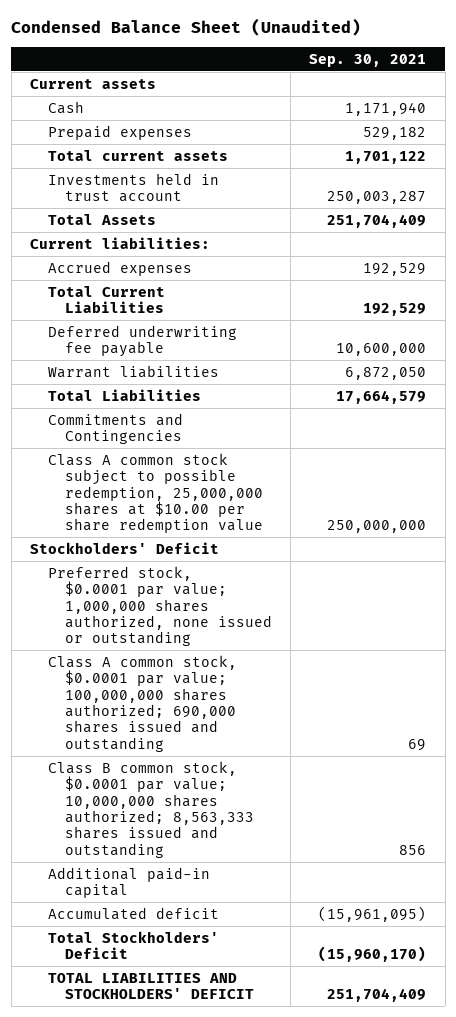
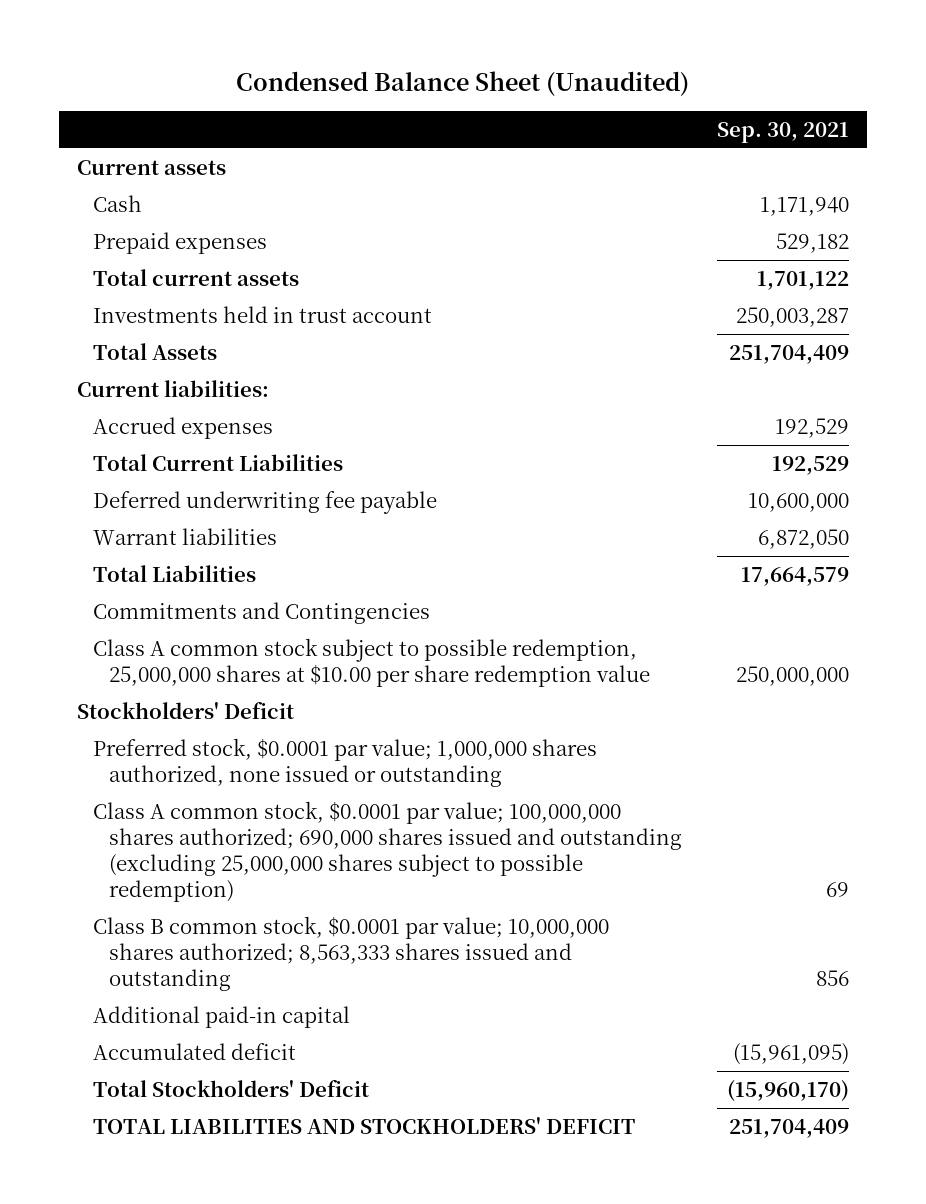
[47,654,237,752] Class A common stock, $0.0001 par value; 100,000,000 shares authorized; 690,000 shares issued and outstanding -> [92,800,682,903] Class A common stock, $0.0001 par value; 100,000,000 shares authorized; 690,000 shares issued and outstanding (excluding 25,000,000 shares subject to possible redemption)

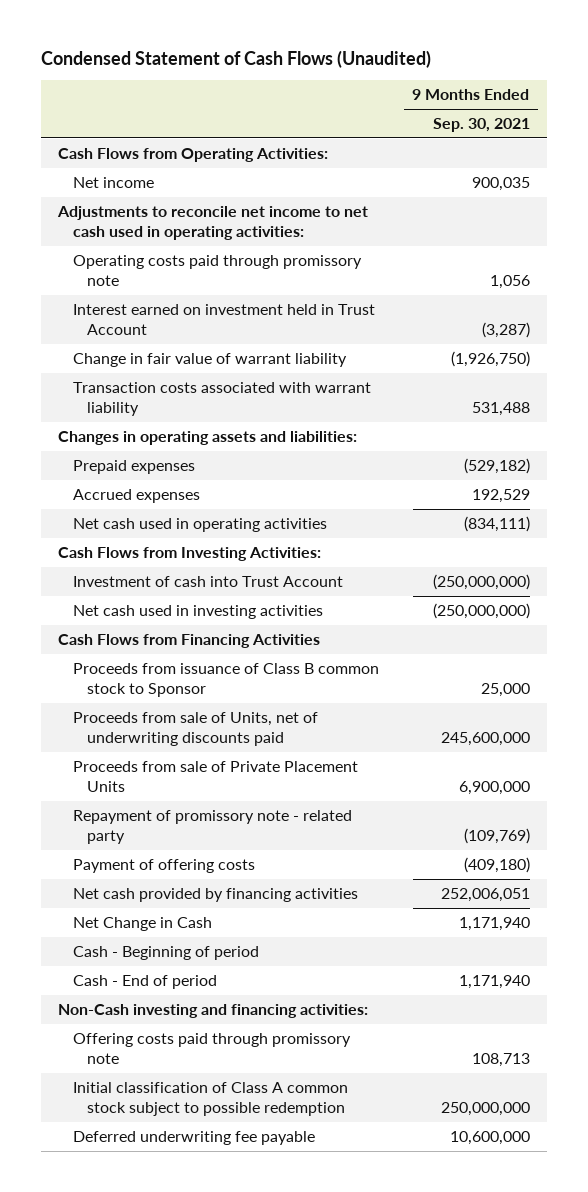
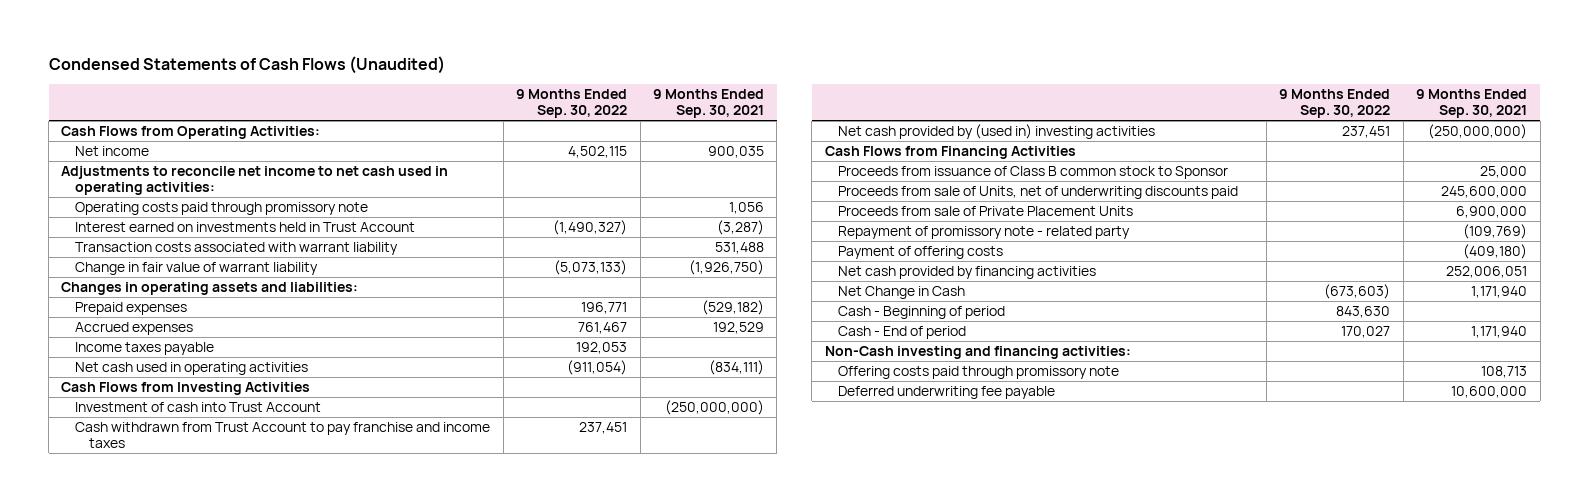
[41,49,432,68] Condensed Statement of Cash Flows (Unaudited) -> [48,56,445,75] Condensed Statements of Cash Flows (Unaudited)
none -> [516,89,628,119] 9 Months Ended Sep. 30, 2022
[72,303,375,335] Interest earned on investment held in Trust Account -> [75,222,416,233] Interest earned on investments held in Trust Account
[72,352,347,367] Change in fair value of warrant liability -> [75,262,319,276] Change in fair value of warrant liability
none -> [75,342,215,356] Income taxes payable
[58,546,322,561] Cash Flows from Investing Activities: -> [61,382,311,396] Cash Flows from Investing Activities
none -> [75,422,491,449] Cash withdrawn from Trust Account to pay franchise and income taxes
[72,604,323,619] Net cash used in investing activities -> [838,124,1156,140] Net cash provided by (used in) investing activities
[72,1081,348,1116] Initial classification of Class A common stock subject to possible redemption -> none

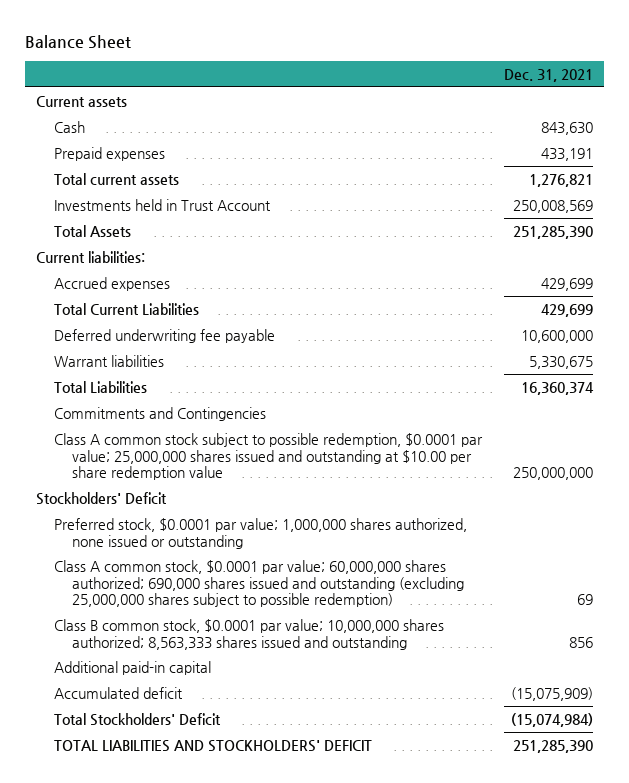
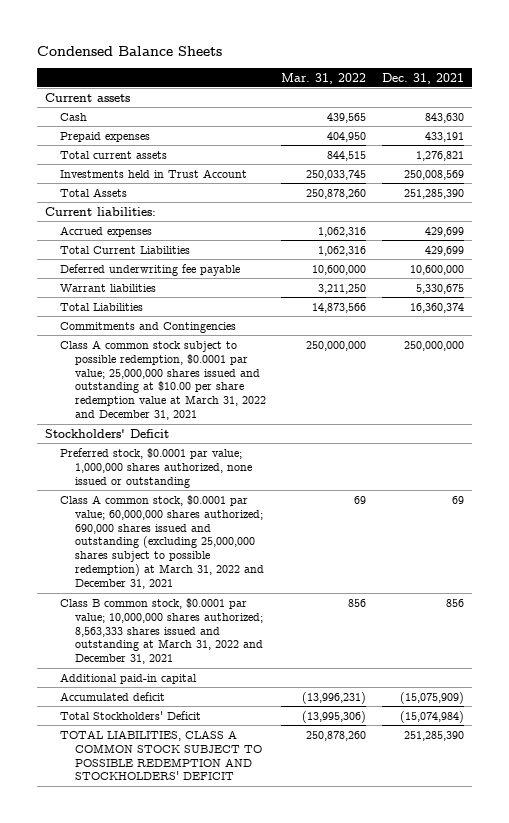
[25,35,132,50] Balance Sheet -> [37,45,223,56] Condensed Balance Sheets
none -> [281,72,367,84] Mar. 31, 2022
[54,432,484,481] Class A common stock subject to possible redemption, $0.0001 par value; 25,000,000 shares issued and outstanding at $10.00 per share redemption value -> [59,339,266,421] Class A common stock subject to possible redemption, $0.0001 par value; 25,000,000 shares issued and outstanding at $10.00 per share redemption value at March 31, 2022 and December 31, 2021
[54,559,465,608] Class A common stock, $0.0001 par value; 60,000,000 shares authorized; 690,000 shares issued and outstanding (excluding 25,000,000 shares subject to possible redemption) -> [59,494,264,590] Class A common stock, $0.0001 par value; 60,000,000 shares authorized; 690,000 shares issued and outstanding (excluding 25,000,000 shares subject to possible redemption) at March 31, 2022 and December 31, 2021
[54,618,445,650] Class B common stock, $0.0001 par value; 10,000,000 shares authorized; 8,563,333 shares issued and outstanding -> [59,597,263,665] Class B common stock, $0.0001 par value; 10,000,000 shares authorized; 8,563,333 shares issued and outstanding at March 31, 2022 and December 31, 2021
[54,739,373,752] TOTAL LIABILITIES AND STOCKHOLDERS' DEFICIT -> [59,729,262,781] TOTAL LIABILITIES, CLASS A COMMON STOCK SUBJECT TO POSSIBLE REDEMPTION AND STOCKHOLDERS' DEFICIT

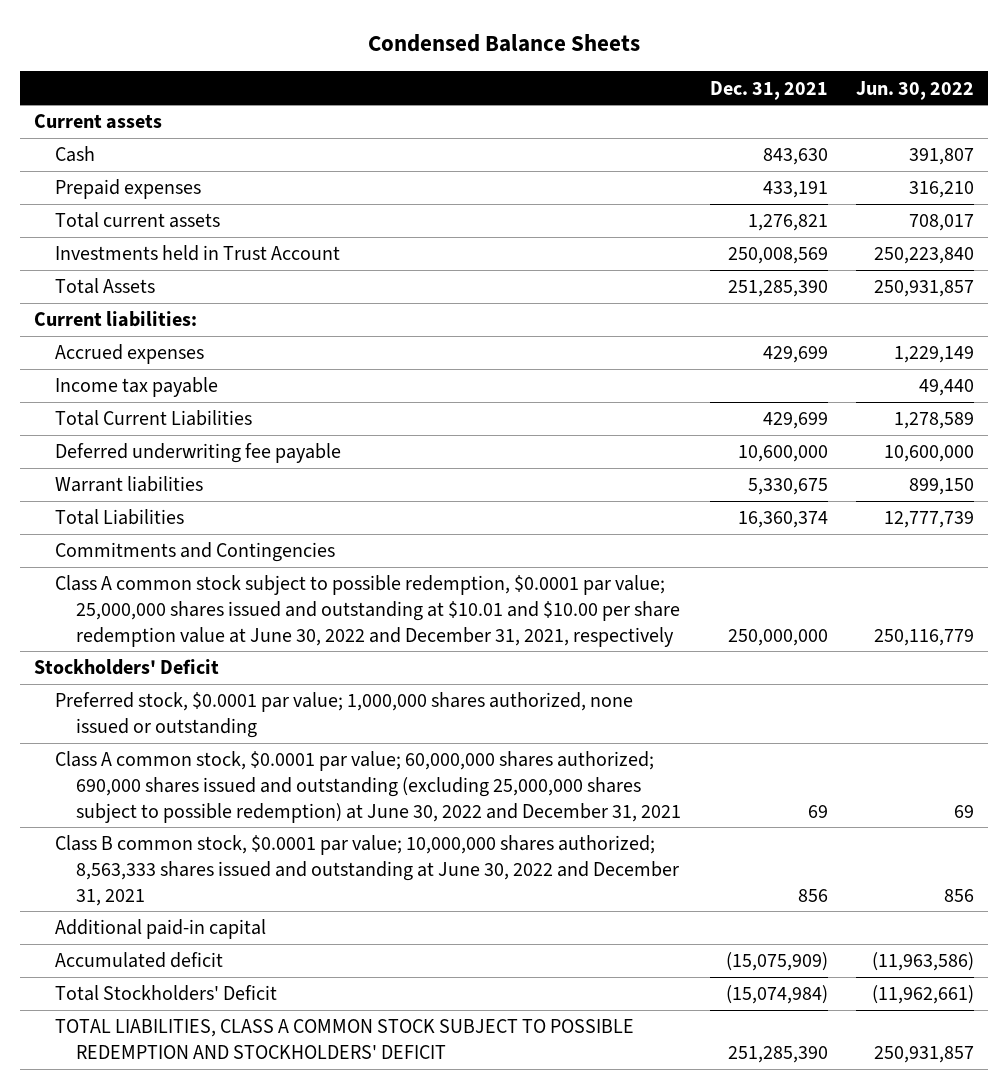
[281,72,367,84] Mar. 31, 2022 -> none
none -> [856,80,975,100] Jun. 30, 2022
none -> [55,377,219,398] Income tax payable
[59,339,266,421] Class A common stock subject to possible redemption, $0.0001 par value; 25,000,000 shares issued and outstanding at $10.00 per share redemption value at March 31, 2022 and December 31, 2021 -> [55,575,681,647] Class A common stock subject to possible redemption, $0.0001 par value; 25,000,000 shares issued and outstanding at $10.01 and $10.00 per share redemption value at June 30, 2022 and December 31, 2021, respectively
[59,494,264,590] Class A common stock, $0.0001 par value; 60,000,000 shares authorized; 690,000 shares issued and outstanding (excluding 25,000,000 shares subject to possible redemption) at March 31, 2022 and December 31, 2021 -> [55,751,682,823] Class A common stock, $0.0001 par value; 60,000,000 shares authorized; 690,000 shares issued and outstanding (excluding 25,000,000 shares subject to possible redemption) at June 30, 2022 and December 31, 2021
[59,597,263,665] Class B common stock, $0.0001 par value; 10,000,000 shares authorized; 8,563,333 shares issued and outstanding at March 31, 2022 and December 31, 2021 -> [55,835,680,906] Class B common stock, $0.0001 par value; 10,000,000 shares authorized; 8,563,333 shares issued and outstanding at June 30, 2022 and December 31, 2021

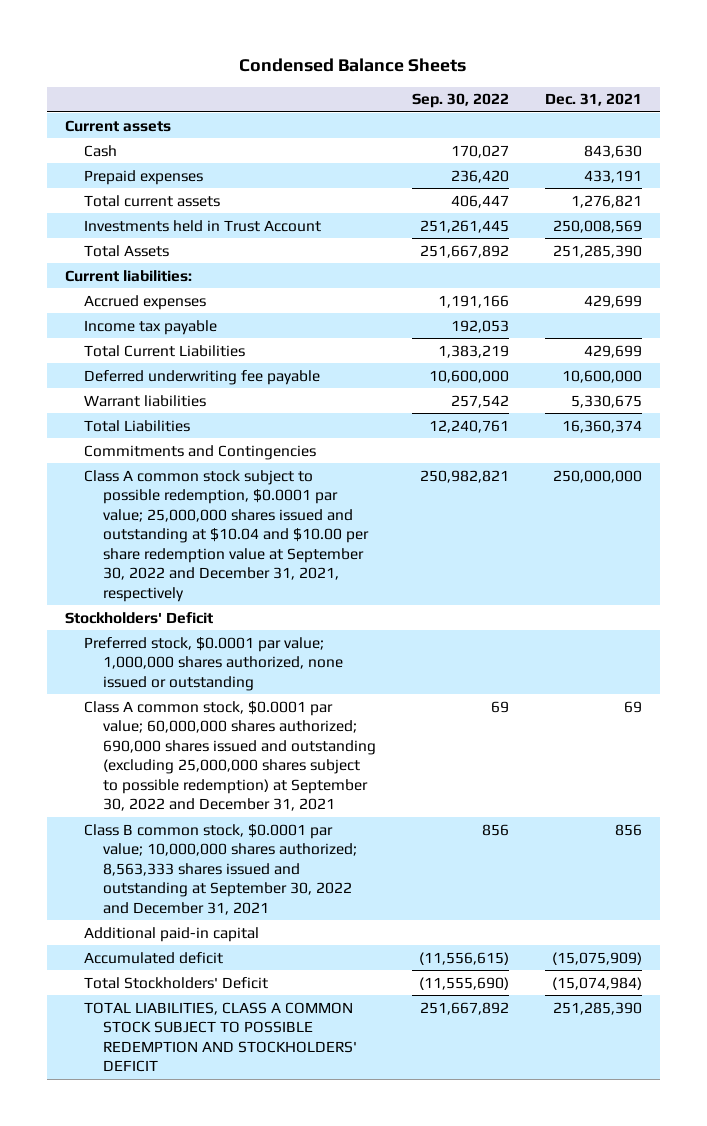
[856,80,975,100] Jun. 30, 2022 -> none
none -> [411,93,509,109] Sep. 30, 2022
[55,575,681,647] Class A common stock subject to possible redemption, $0.0001 par value; 25,000,000 shares issued and outstanding at $10.01 and $10.00 per share redemption value at June 30, 2022 and December 31, 2021, respectively -> [83,469,369,602] Class A common stock subject to possible redemption, $0.0001 par value; 25,000,000 shares issued and outstanding at $10.04 and $10.00 per share redemption value at September 30, 2022 and December 31, 2021, respectively
[55,751,682,823] Class A common stock, $0.0001 par value; 60,000,000 shares authorized; 690,000 shares issued and outstanding (excluding 25,000,000 shares subject to possible redemption) at June 30, 2022 and December 31, 2021 -> [83,700,376,812] Class A common stock, $0.0001 par value; 60,000,000 shares authorized; 690,000 shares issued and outstanding (excluding 25,000,000 shares subject to possible redemption) at September 30, 2022 and December 31, 2021
[55,835,680,906] Class B common stock, $0.0001 par value; 10,000,000 shares authorized; 8,563,333 shares issued and outstanding at June 30, 2022 and December 31, 2021 -> [83,823,357,915] Class B common stock, $0.0001 par value; 10,000,000 shares authorized; 8,563,333 shares issued and outstanding at September 30, 2022 and December 31, 2021

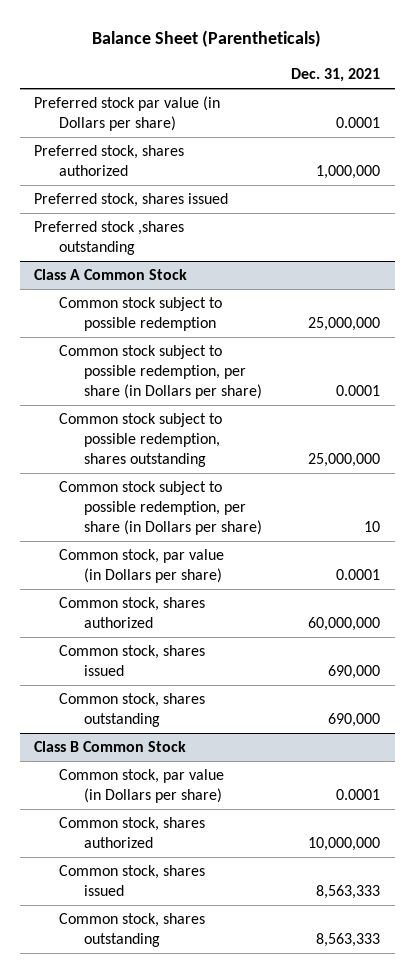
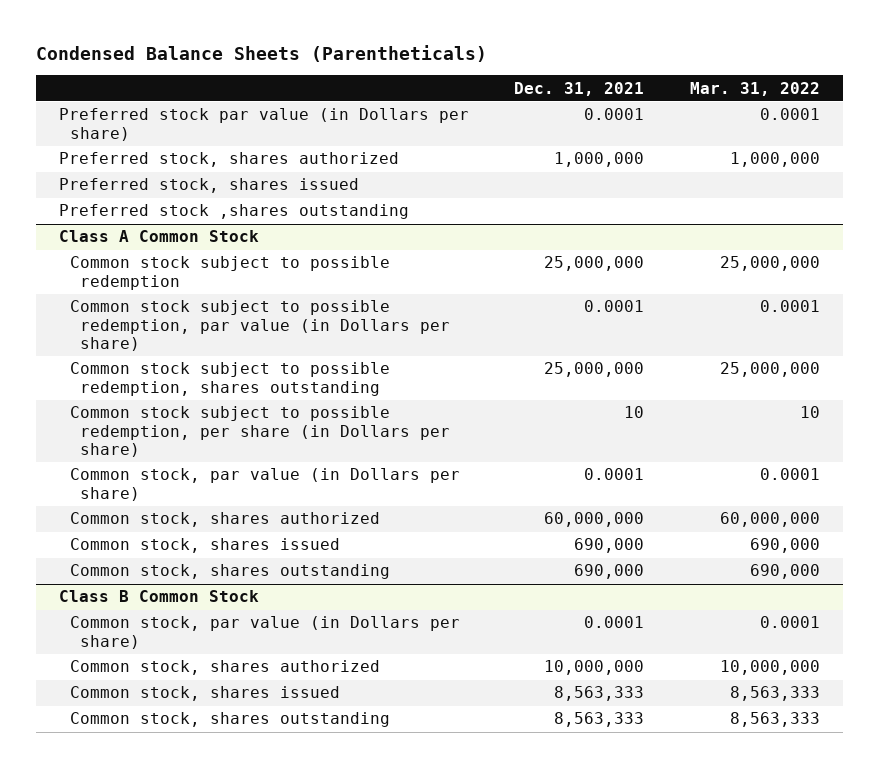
[92,30,322,48] Balance Sheet (Parentheticals) -> [35,44,487,62] Condensed Balance Sheets (Parentheticals)
none -> [689,81,820,96] Mar. 31, 2022
[59,345,263,399] Common stock subject to possible redemption, per share (in Dollars per share) -> [69,300,451,351] Common stock subject to possible redemption, par value (in Dollars per share)

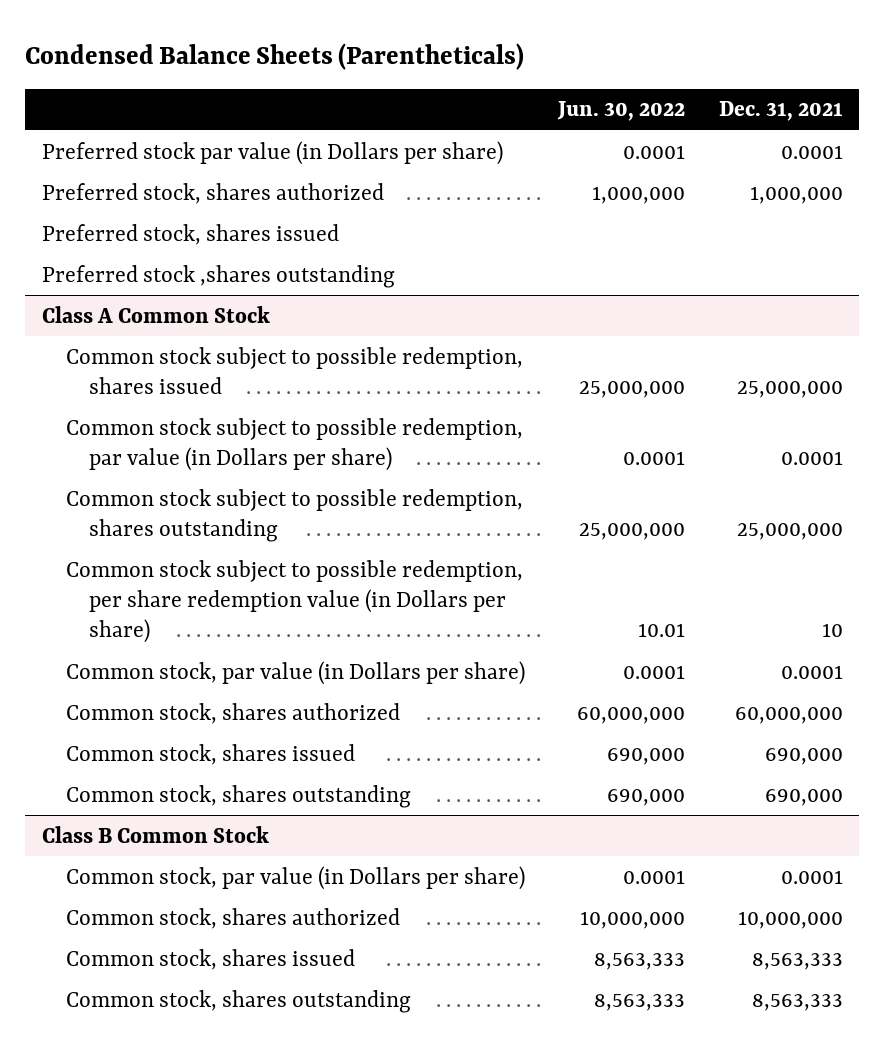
[689,81,820,96] Mar. 31, 2022 -> none
none -> [557,101,686,122] Jun. 30, 2022
[69,256,390,290] Common stock subject to possible redemption -> [65,346,523,394] Common stock subject to possible redemption, shares issued
[69,406,451,457] Common stock subject to possible redemption, per share (in Dollars per share) -> [65,559,523,644] Common stock subject to possible redemption, per share redemption value (in Dollars per share)

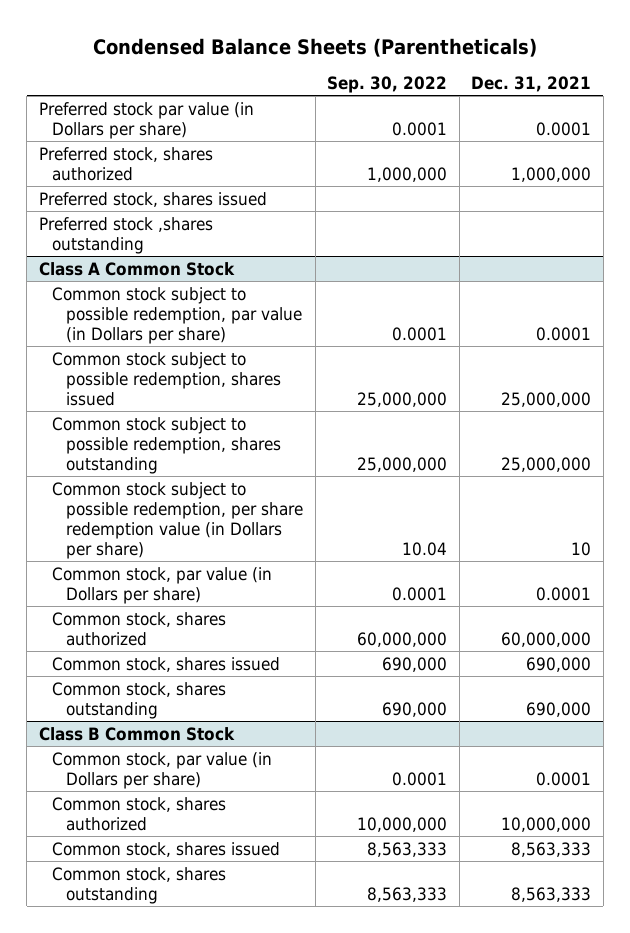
[557,101,686,122] Jun. 30, 2022 -> none
none -> [327,76,448,94] Sep. 30, 2022
[65,346,523,394] Common stock subject to possible redemption, shares issued -> [52,351,281,406] Common stock subject to possible redemption, shares issued

